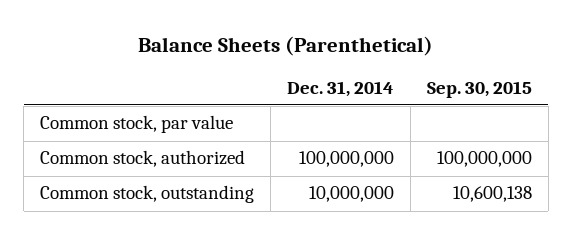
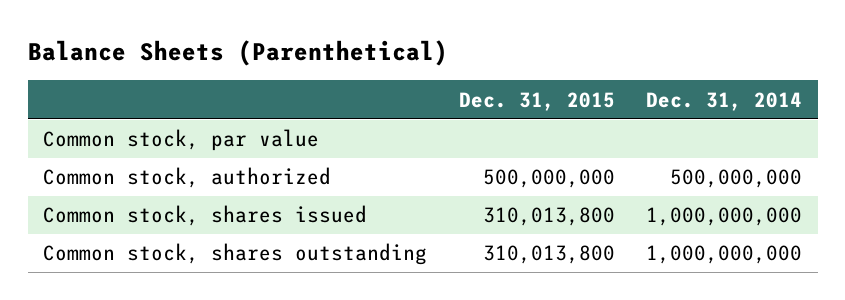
[426,80,532,98] Sep. 30, 2015 -> none
none -> [458,91,615,111] Dec. 31, 2015
[298,151,394,168] 100,000,000 -> [670,169,803,189] 500,000,000
[40,185,255,204] Common stock, outstanding -> [43,205,368,227] Common stock, shares issued
[308,186,394,203] 10,000,000 -> [646,207,803,227] 1,000,000,000
none -> [43,243,428,266] Common stock, shares outstanding

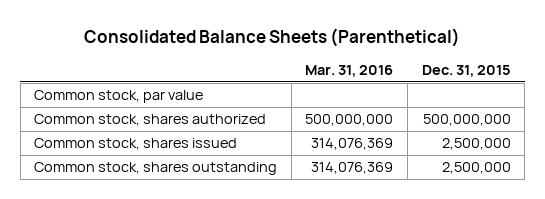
[27,39,448,66] Balance Sheets (Parenthetical) -> [84,27,461,47] Consolidated Balance Sheets (Parenthetical)
[646,91,803,111] Dec. 31, 2014 -> none
none -> [305,64,394,77] Mar. 31, 2016
[43,167,332,189] Common stock, authorized -> [34,114,267,127] Common stock, shares authorized
[482,207,615,227] 310,013,800 -> [441,138,511,151] 2,500,000
[482,245,615,265] 310,013,800 -> [441,162,511,175] 2,500,000

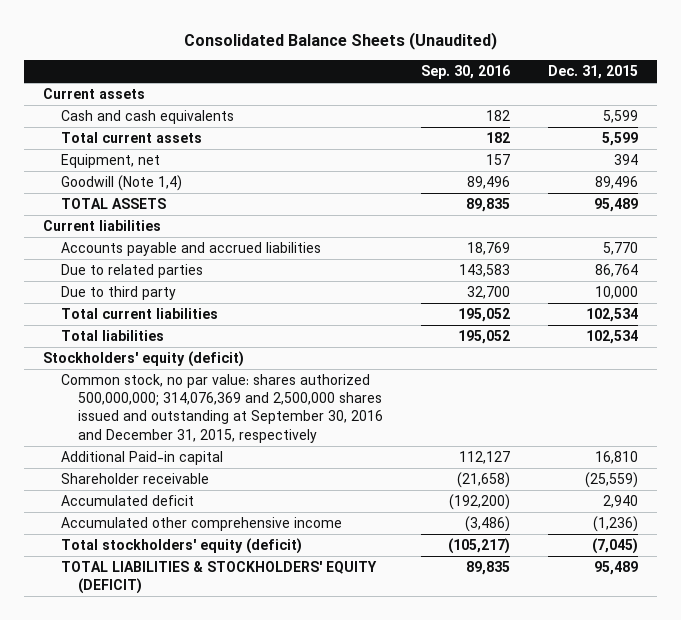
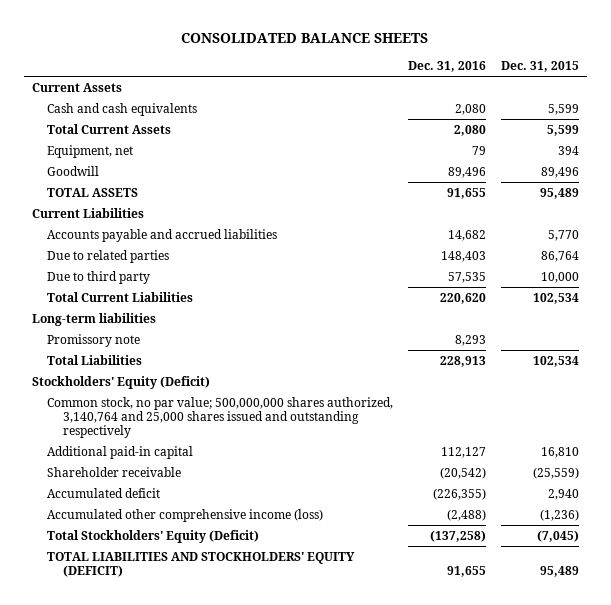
[183,32,497,51] Consolidated Balance Sheets (Unaudited) -> [181,33,429,44] CONSOLIDATED BALANCE SHEETS
[421,65,511,80] Sep. 30, 2016 -> none
none -> [408,61,487,73] Dec. 31, 2016
[43,88,146,100] Current assets -> [31,82,122,92] Current Assets
[60,132,202,144] Total current assets -> [47,123,172,134] Total Current Assets
[60,175,182,192] Goodwill (Note 1,4) -> [47,165,100,176] Goodwill
[43,220,162,232] Current liabilities -> [31,207,144,218] Current Liabilities
[60,308,218,320] Total current liabilities -> [47,291,194,302] Total Current Liabilities
none -> [31,312,156,326] Long-term liabilities
none -> [47,333,141,347] Promissory note
[60,330,164,342] Total liabilities -> [47,354,143,365] Total Liabilities
[43,351,245,368] Stockholders' equity (deficit) -> [31,375,210,389] Stockholders' Equity (Deficit)
[60,374,384,443] Common stock, no par value: shares authorized 500,000,000; 314,076,369 and 2,500,000 shares issued and outstanding at September 30, 2016 and December 31, 2015, respectively -> [47,396,394,438] Common stock, no par value; 500,000,000 shares authorized, 3,140,764 and 25,000 shares issued and outstanding respectively
[60,451,223,466] Additional Paid-in capital -> [47,445,194,459] Additional paid-in capital
[60,517,342,532] Accumulated other comprehensive income -> [47,508,324,522] Accumulated other comprehensive income (loss)
[60,538,302,555] Total stockholders' equity (deficit) -> [47,529,260,543] Total Stockholders' Equity (Deficit)
[60,561,377,595] TOTAL LIABILITIES & STOCKHOLDERS' EQUITY (DEFICIT) -> [47,551,356,577] TOTAL LIABILITIES AND STOCKHOLDERS' EQUITY (DEFICIT)

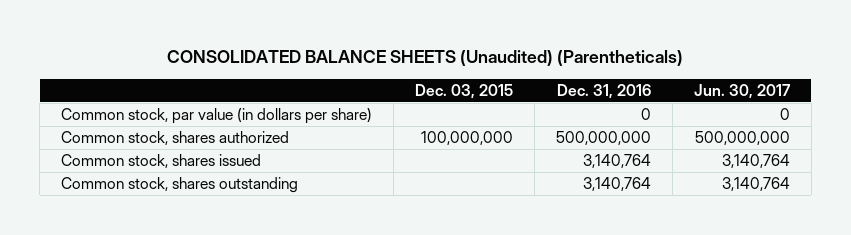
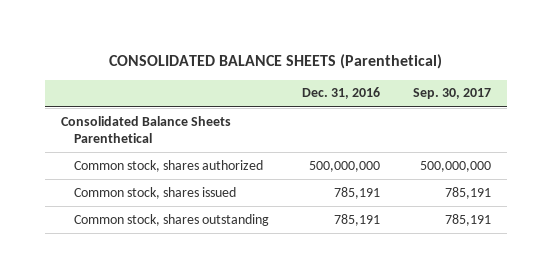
[167,50,684,67] CONSOLIDATED BALANCE SHEETS (Unaudited) (Parentheticals) -> [109,53,443,69] CONSOLIDATED BALANCE SHEETS (Parenthetical)
[414,83,513,99] Dec. 03, 2015 -> none
[693,83,790,99] Jun. 30, 2017 -> none
none -> [412,88,491,100] Sep. 30, 2017
[60,108,372,125] Common stock, par value (in dollars per share) -> none
none -> [61,115,232,143] Consolidated Balance Sheets Parenthetical
[582,154,651,169] 3,140,764 -> [333,186,380,199] 785,191
[582,177,651,192] 3,140,764 -> [333,213,380,226] 785,191

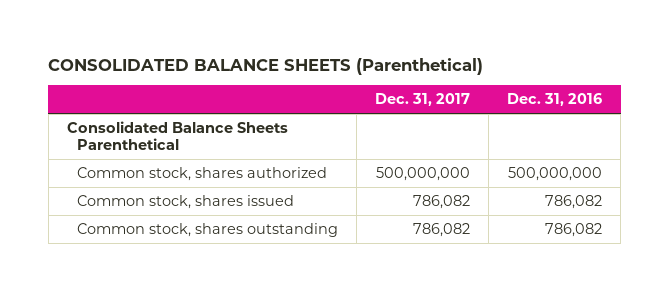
[412,88,491,100] Sep. 30, 2017 -> none
none -> [375,93,471,107] Dec. 31, 2017
[333,186,380,199] 785,191 -> [545,195,603,210] 786,082
[333,213,380,226] 785,191 -> [545,223,603,238] 786,082

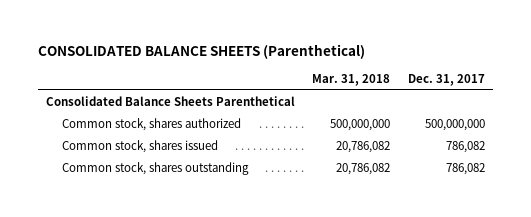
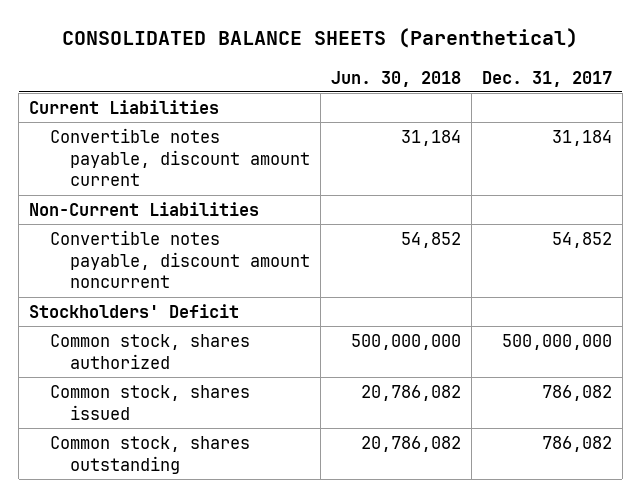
[312,73,391,86] Mar. 31, 2018 -> none
none -> [330,70,461,87] Jun. 30, 2018
[46,96,296,107] Consolidated Balance Sheets Parenthetical -> none
none -> [29,100,220,115] Current Liabilities
none -> [49,128,311,187] Convertible notes payable, discount amount current
none -> [29,202,260,217] Non-Current Liabilities
none -> [49,230,311,289] Convertible notes payable, discount amount noncurrent
none -> [29,304,240,319] Stockholders' Deficit

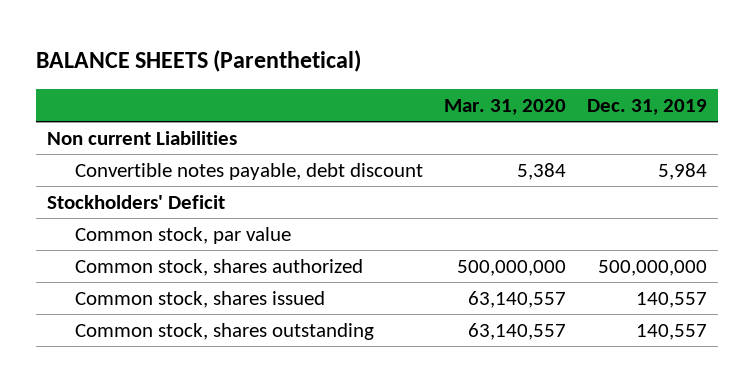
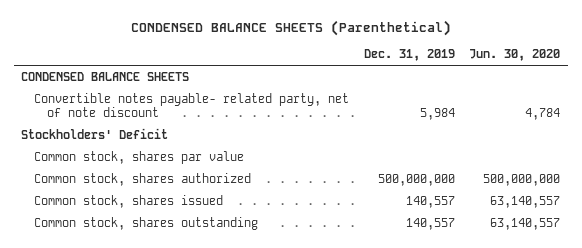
[36,50,362,73] BALANCE SHEETS (Parenthetical) -> [130,19,451,36] CONDENSED BALANCE SHEETS (Parenthetical)
[443,98,566,115] Mar. 31, 2020 -> none
none -> [469,49,561,62] Jun. 30, 2020
[46,130,237,145] Non current Liabilities -> none
none -> [21,71,190,81] CONDENSED BALANCE SHEETS
[74,162,423,180] Convertible notes payable, debt discount -> [34,92,350,118] Convertible notes payable- related party, net of note discount
[74,226,291,244] Common stock, par value -> [34,150,245,164] Common stock, shares par value

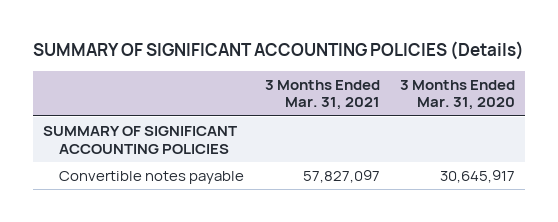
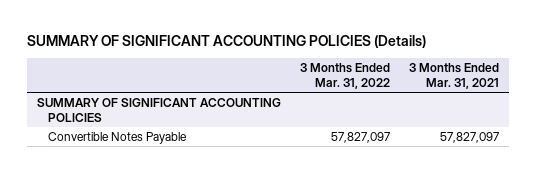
[400,79,516,111] 3 Months Ended Mar. 31, 2020 -> none
none -> [299,63,390,90] 3 Months Ended Mar. 31, 2022
[59,170,245,184] Convertible notes payable -> [48,131,188,144] Convertible Notes Payable

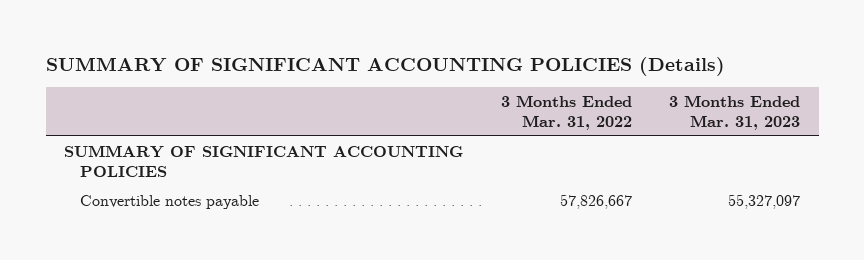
[409,63,500,90] 3 Months Ended Mar. 31, 2021 -> none
none -> [668,94,800,131] 3 Months Ended Mar. 31, 2023
[48,131,188,144] Convertible Notes Payable -> [79,194,259,209] Convertible notes payable
[330,131,390,143] 57,827,097 -> [559,193,632,209] 57,826,667

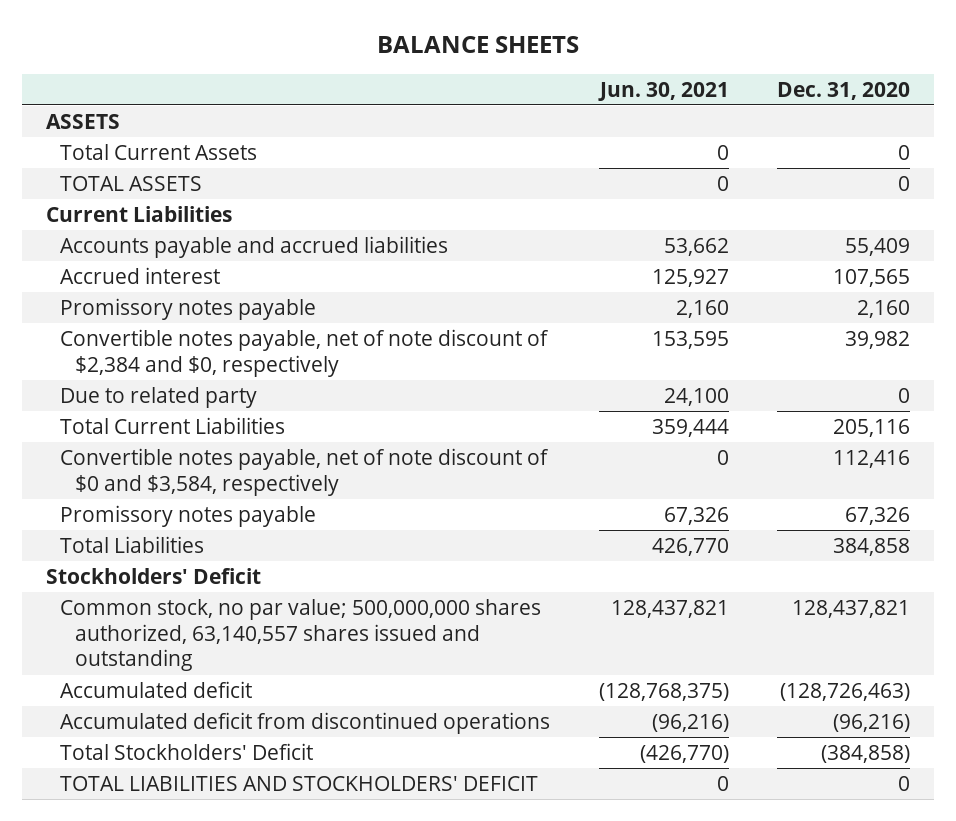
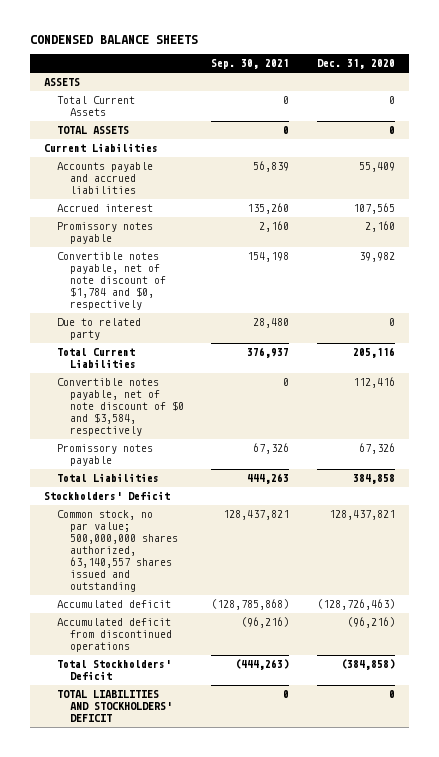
[376,36,579,54] BALANCE SHEETS -> [30,35,199,45] CONDENSED BALANCE SHEETS
[597,81,729,101] Jun. 30, 2021 -> none
none -> [211,59,290,70] Sep. 30, 2021
[60,328,550,377] Convertible notes payable, net of note discount of $2,384 and $0, respectively -> [56,252,166,311] Convertible notes payable, net of note discount of $1,784 and $0, respectively

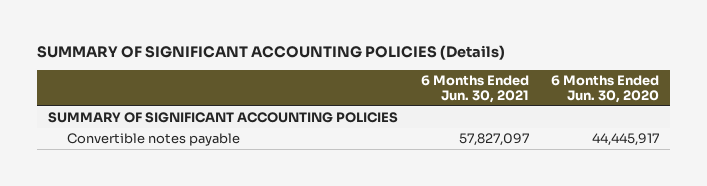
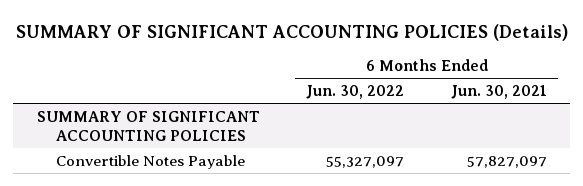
[551,74,660,104] 6 Months Ended Jun. 30, 2020 -> none
none -> [306,85,405,100] Jun. 30, 2022
[66,132,240,146] Convertible notes payable -> [56,154,246,169] Convertible Notes Payable

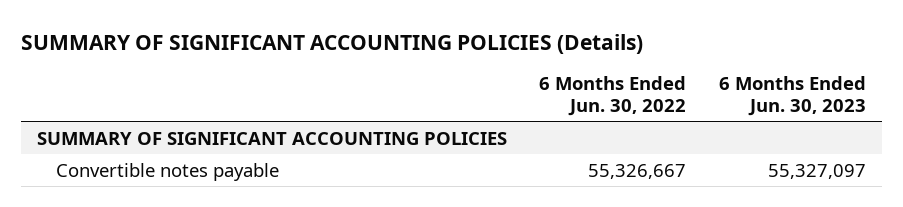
[450,85,547,100] Jun. 30, 2021 -> none
none -> [718,76,866,117] 6 Months Ended Jun. 30, 2023
[56,154,246,169] Convertible Notes Payable -> [55,162,279,181] Convertible notes payable
[326,155,405,168] 55,327,097 -> [588,163,687,179] 55,326,667

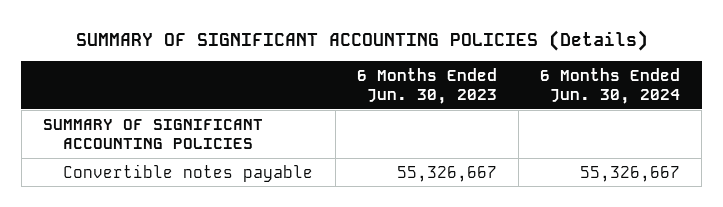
[539,76,687,117] 6 Months Ended Jun. 30, 2022 -> none
none -> [540,67,681,105] 6 Months Ended Jun. 30, 2024
[767,163,866,179] 55,327,097 -> [396,165,497,182] 55,326,667

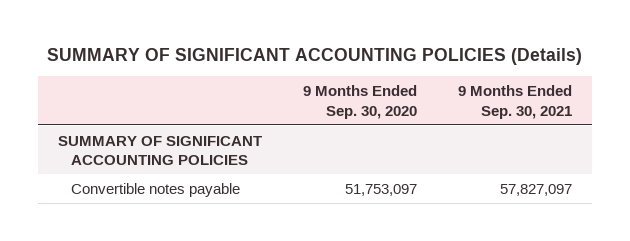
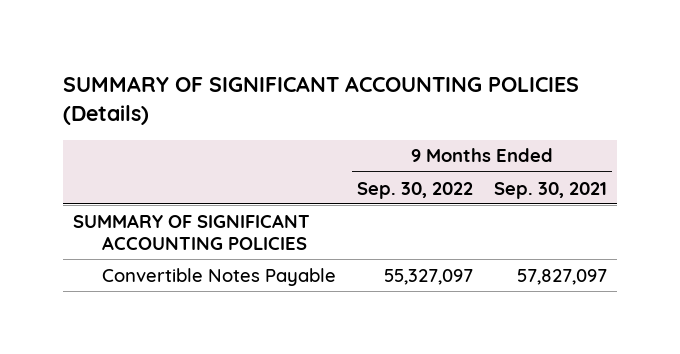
[302,85,417,119] 9 Months Ended Sep. 30, 2020 -> none
none -> [356,181,473,199] Sep. 30, 2022
[70,182,240,197] Convertible notes payable -> [102,267,337,286] Convertible Notes Payable

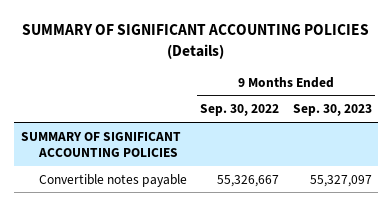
[493,181,607,199] Sep. 30, 2021 -> none
none -> [292,104,372,117] Sep. 30, 2023
[102,267,337,286] Convertible Notes Payable -> [38,173,187,187] Convertible notes payable
[383,268,473,285] 55,327,097 -> [217,174,280,187] 55,326,667

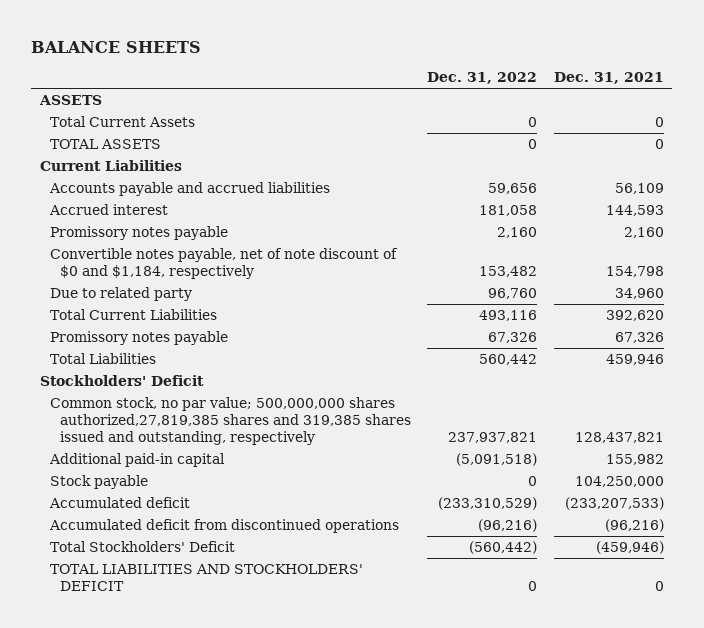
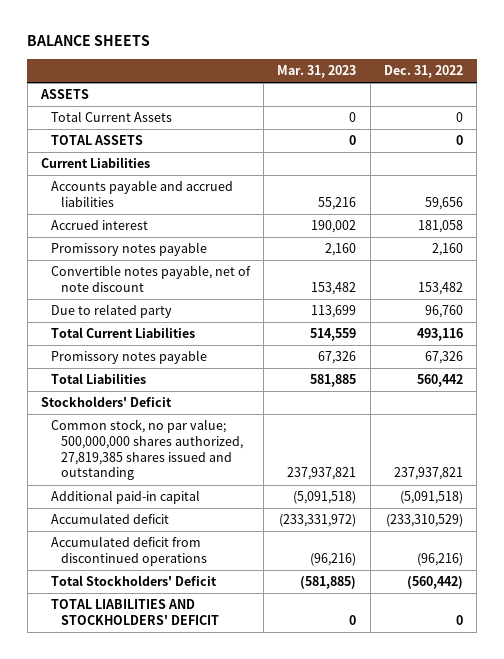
[554,72,665,85] Dec. 31, 2021 -> none
none -> [277,64,357,78] Mar. 31, 2023
[49,248,398,279] Convertible notes payable, net of note discount of $0 and $1,184, respectively -> [50,265,251,292] Convertible notes payable, net of note discount
[49,397,411,445] Common stock, no par value; 500,000,000 shares authorized,27,819,385 shares and 319,385 shares issued and outstanding, respectively -> [50,419,243,481] Common stock, no par value; 500,000,000 shares authorized, 27,819,385 shares issued and outstanding
[49,475,148,490] Stock payable -> none

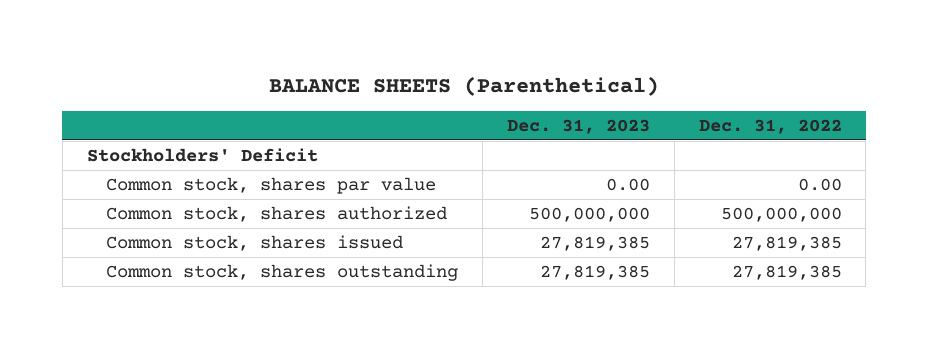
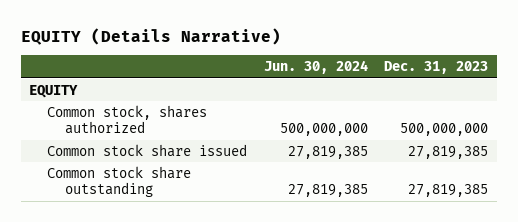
[269,75,660,96] BALANCE SHEETS (Parenthetical) -> [20,27,281,45] EQUITY (Details Narrative)
[698,118,842,134] Dec. 31, 2022 -> none
none -> [263,60,368,75] Jun. 30, 2024
[86,147,318,162] Stockholders' Deficit -> none
[106,176,437,194] Common stock, shares par value -> none
none -> [29,84,79,98] EQUITY
[106,234,404,251] Common stock, shares issued -> [46,143,247,157] Common stock share issued
[106,263,459,281] Common stock, shares outstanding -> [46,165,191,198] Common stock share outstanding

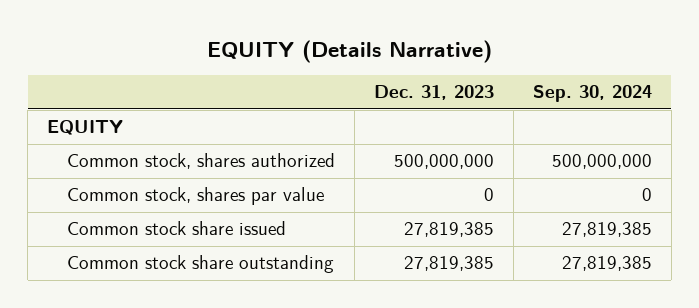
[263,60,368,75] Jun. 30, 2024 -> none
none -> [532,85,652,103] Sep. 30, 2024
none -> [67,187,325,206] Common stock, shares par value

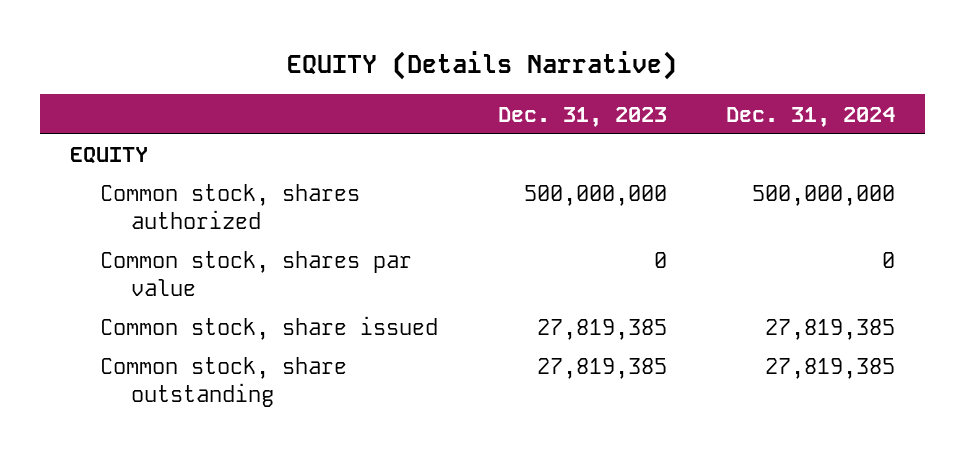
[532,85,652,103] Sep. 30, 2024 -> none
none -> [726,106,896,127] Dec. 31, 2024
[67,221,287,236] Common stock share issued -> [100,316,439,341] Common stock, share issued
[67,255,335,274] Common stock share outstanding -> [100,357,348,407] Common stock, share outstanding

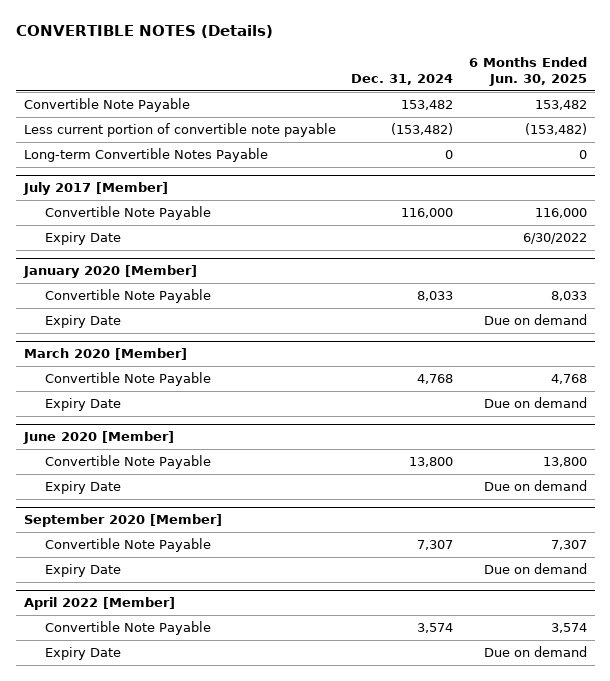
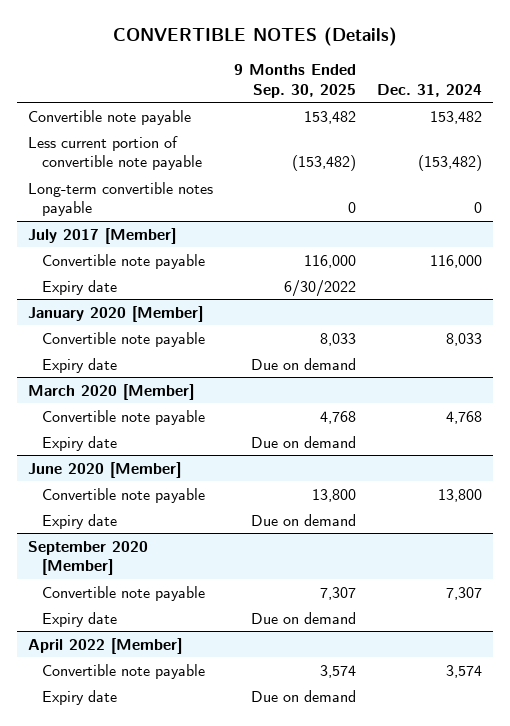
[468,56,587,87] 6 Months Ended Jun. 30, 2025 -> none
none -> [233,64,356,98] 9 Months Ended Sep. 30, 2025
[23,98,190,113] Convertible Note Payable -> [27,109,191,125] Convertible note payable
[23,148,268,163] Long-term Convertible Notes Payable -> [27,181,213,216] Long-term convertible notes payable
[44,206,211,221] Convertible Note Payable -> [41,253,205,269] Convertible note payable
[44,232,121,246] Expiry Date -> [41,279,117,295] Expiry date
[44,289,211,304] Convertible Note Payable -> [41,331,205,347] Convertible note payable
[44,315,121,329] Expiry Date -> [41,357,117,373] Expiry date
[44,372,211,387] Convertible Note Payable -> [41,409,205,425] Convertible note payable
[44,398,121,412] Expiry Date -> [41,435,117,451] Expiry date
[44,455,211,470] Convertible Note Payable -> [41,487,205,503] Convertible note payable
[44,481,121,495] Expiry Date -> [41,513,117,529] Expiry date
[44,538,211,553] Convertible Note Payable -> [41,585,205,601] Convertible note payable
[44,564,121,578] Expiry Date -> [41,611,117,627] Expiry date
[44,621,211,636] Convertible Note Payable -> [41,663,205,679] Convertible note payable
[44,647,121,661] Expiry Date -> [41,689,117,705] Expiry date

